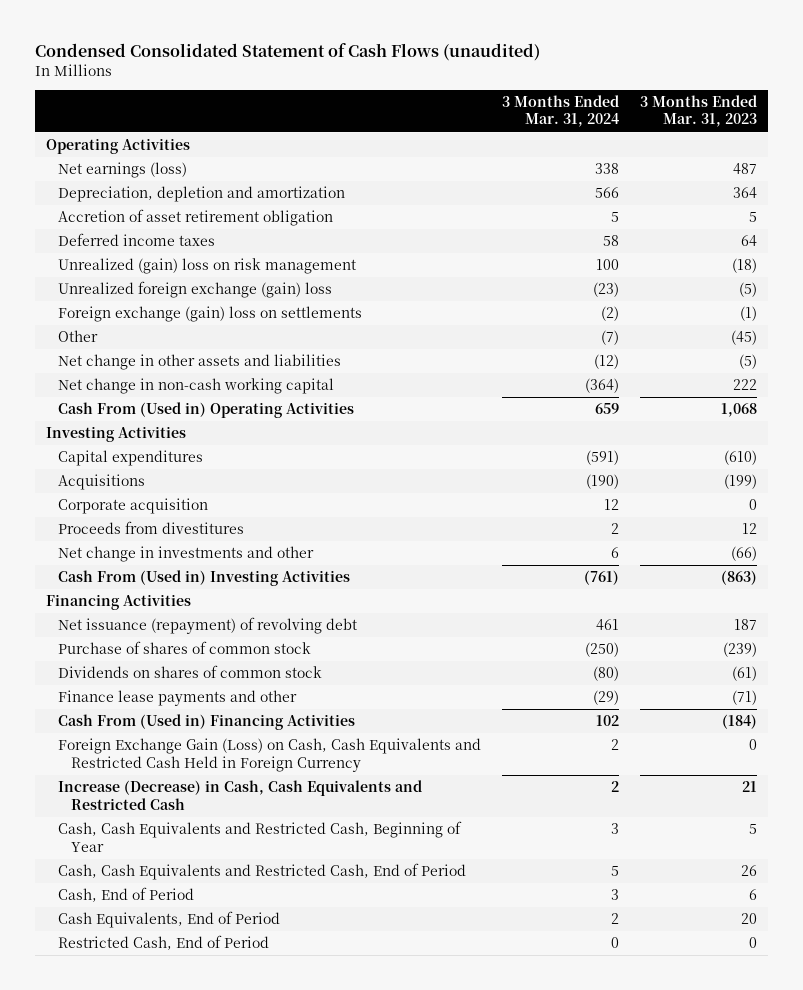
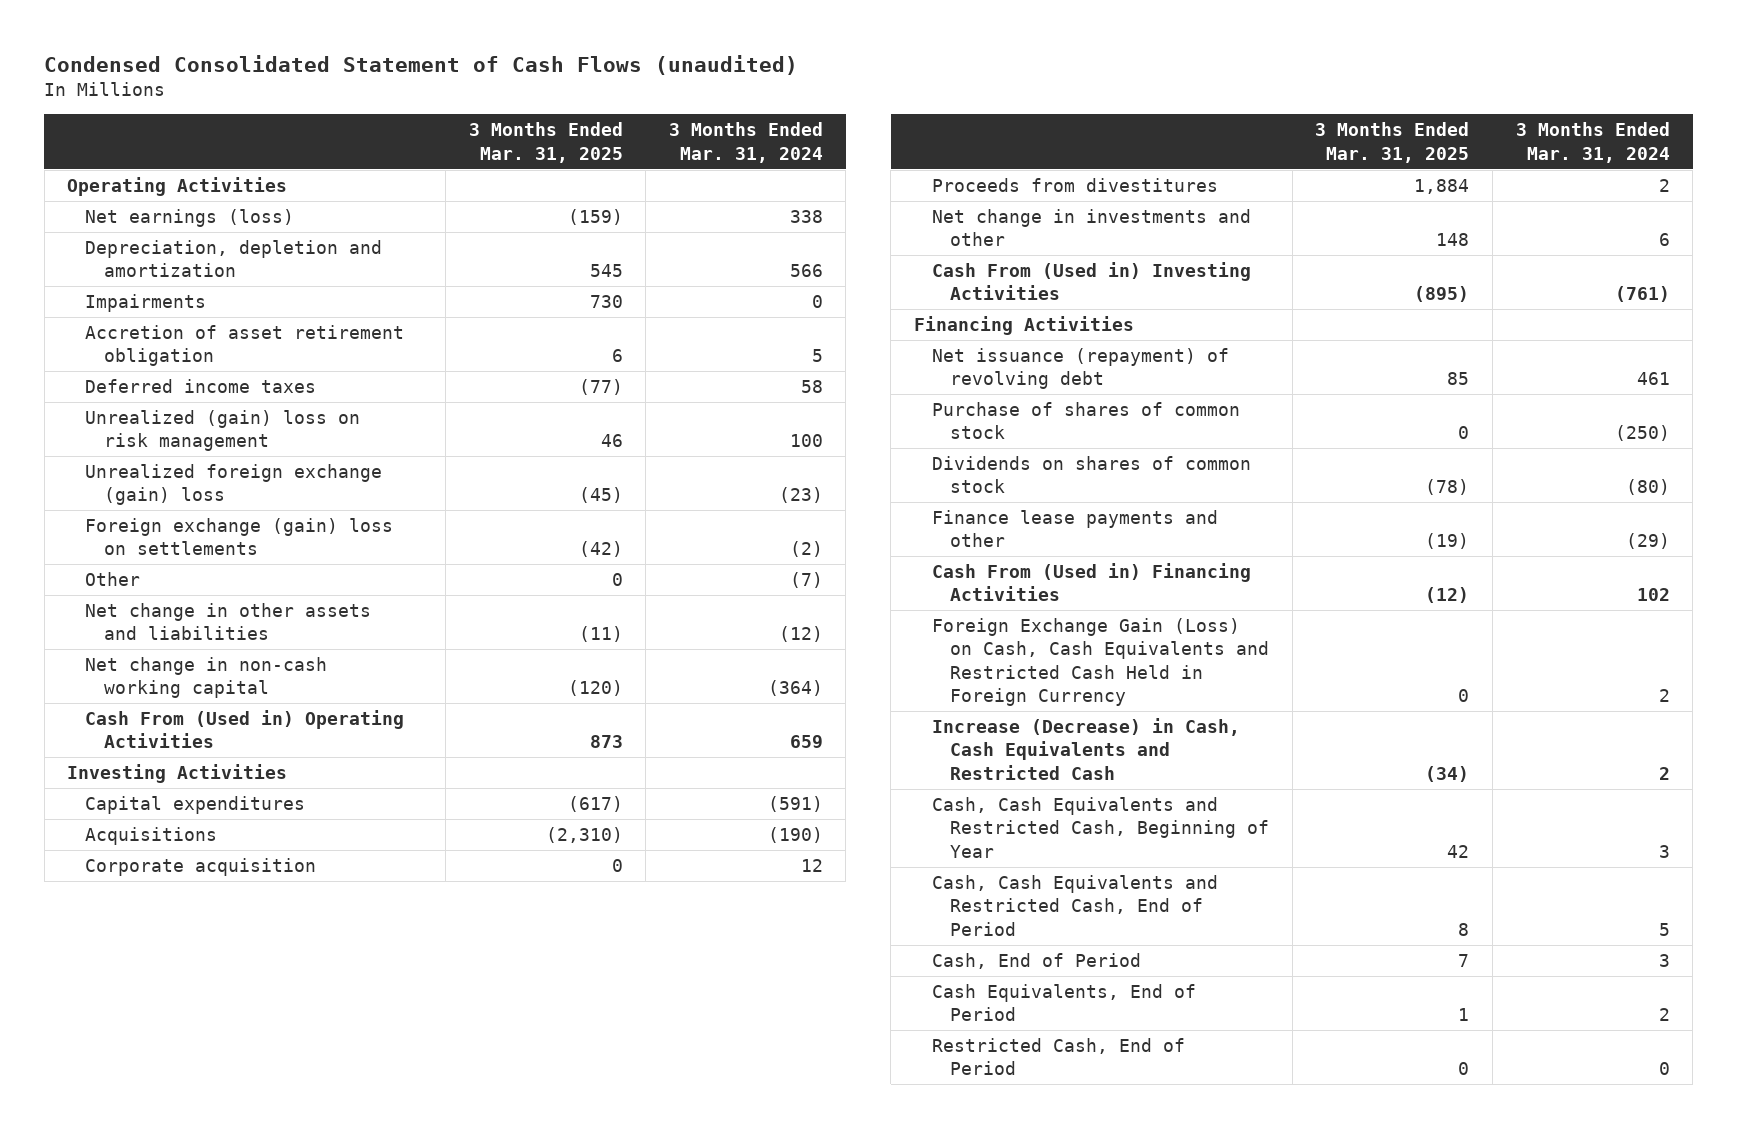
[640,94,758,128] 3 Months Ended Mar. 31, 2023 -> none
none -> [468,122,623,163] 3 Months Ended Mar. 31, 2025
none -> [85,294,207,313] Impairments

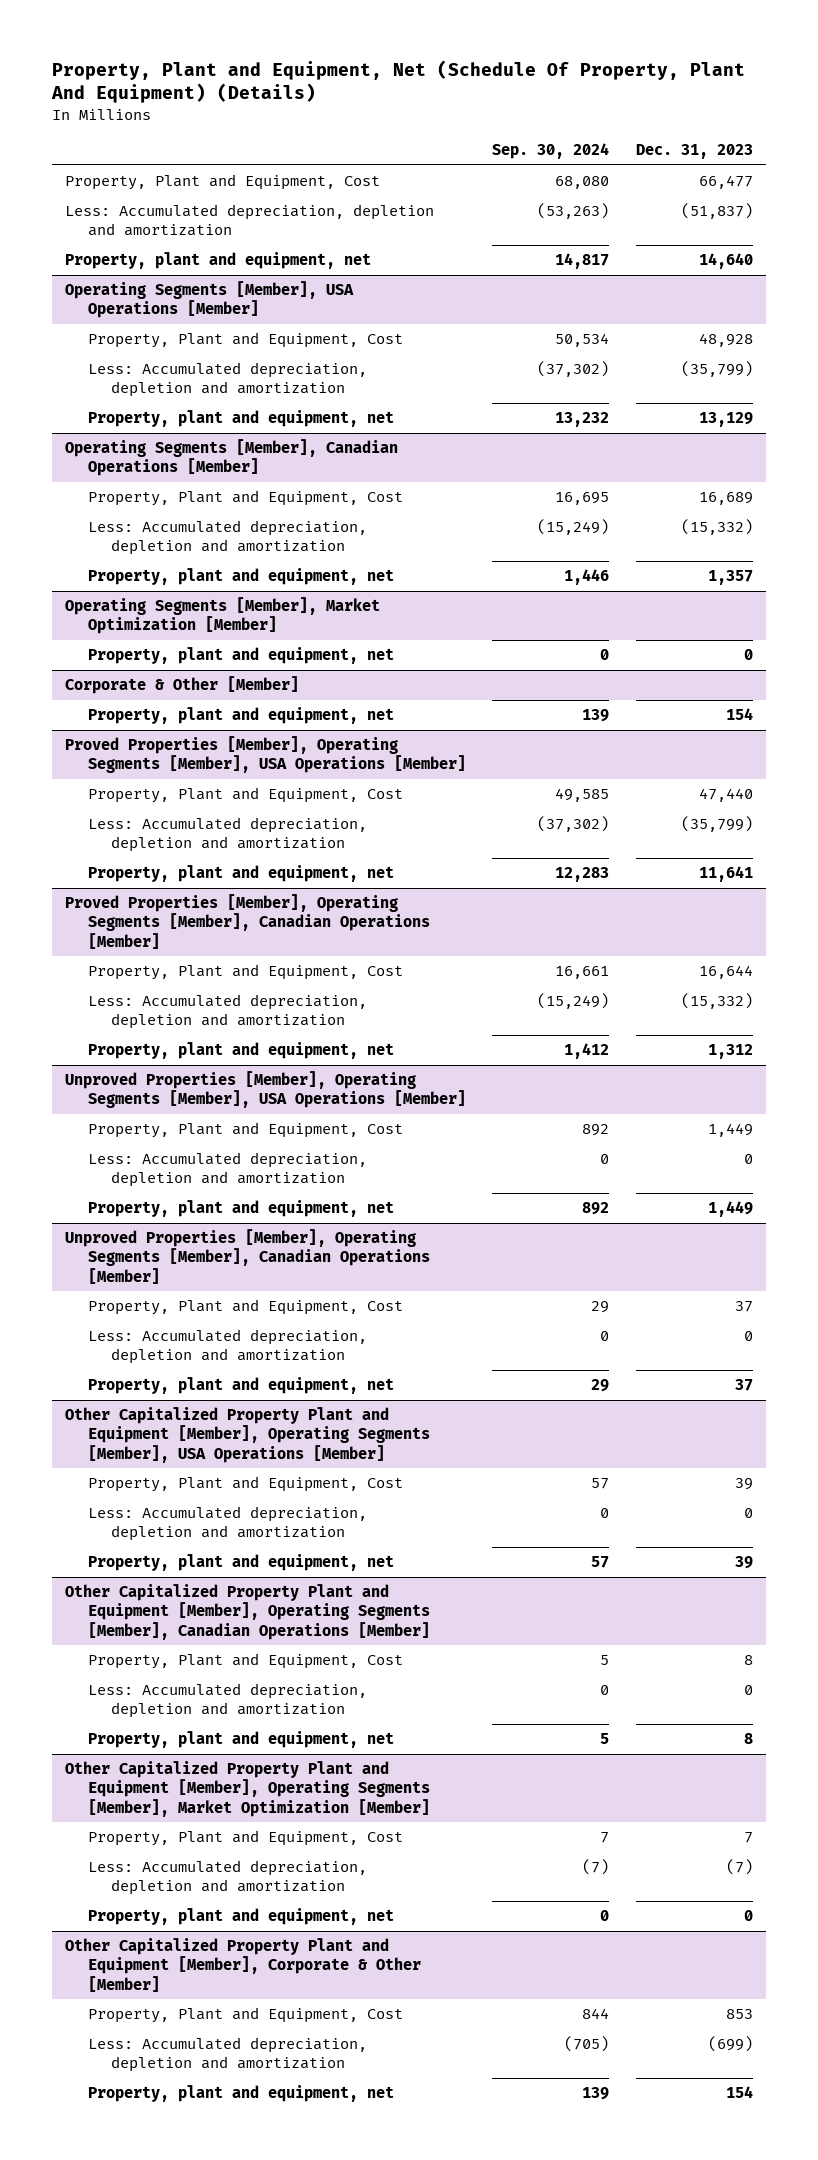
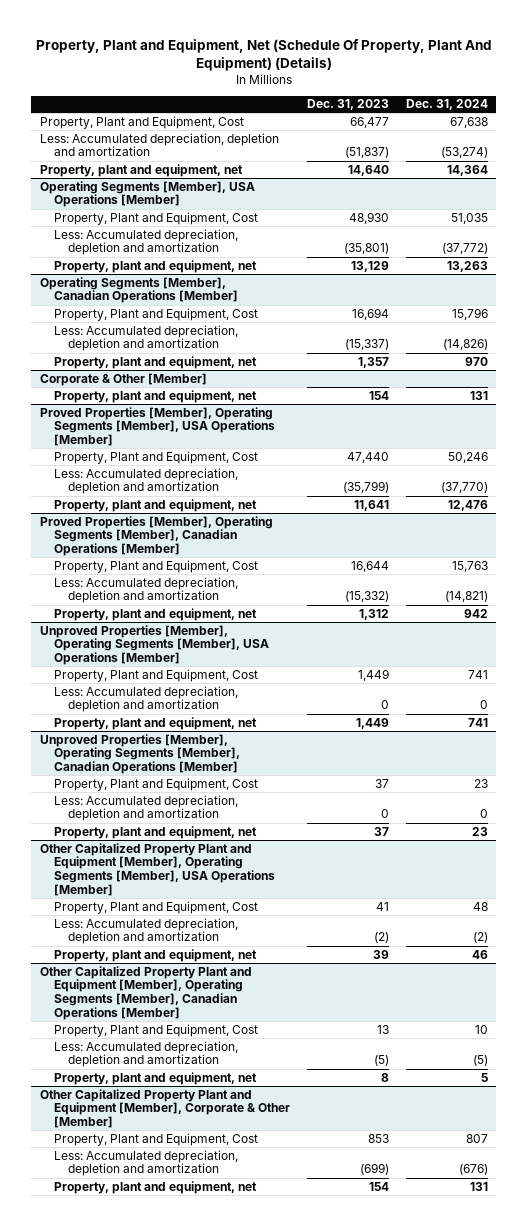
[492,143,610,160] Sep. 30, 2024 -> none
none -> [405,99,488,111] Dec. 31, 2024
[698,333,753,348] 48,928 -> [348,211,389,224] 48,930
[680,361,753,378] (35,799) -> [343,243,389,255] (35,801)
[698,492,753,506] 16,689 -> [351,307,389,320] 16,694
[680,519,753,536] (15,332) -> [344,339,389,351] (15,337)
[65,597,381,635] Operating Segments [Member], Market Optimization [Member] -> none
[88,647,395,665] Property, plant and equipment, net -> none
[734,1478,753,1491] 39 -> [375,901,389,911] 41
[743,1508,753,1519] 0 -> [373,932,389,944] (2)
[743,1655,753,1666] 8 -> [376,1024,389,1034] 13
[743,1685,753,1696] 0 -> [373,1055,389,1067] (5)
[65,1761,431,1817] Other Capitalized Property Plant and Equipment [Member], Operating Segments [Member], Market Optimization [Member] -> none
[88,1830,404,1847] Property, Plant and Equipment, Cost -> none
[88,1860,368,1896] Less: Accumulated depreciation, depletion and amortization -> none
[88,1908,395,1926] Property, plant and equipment, net -> none

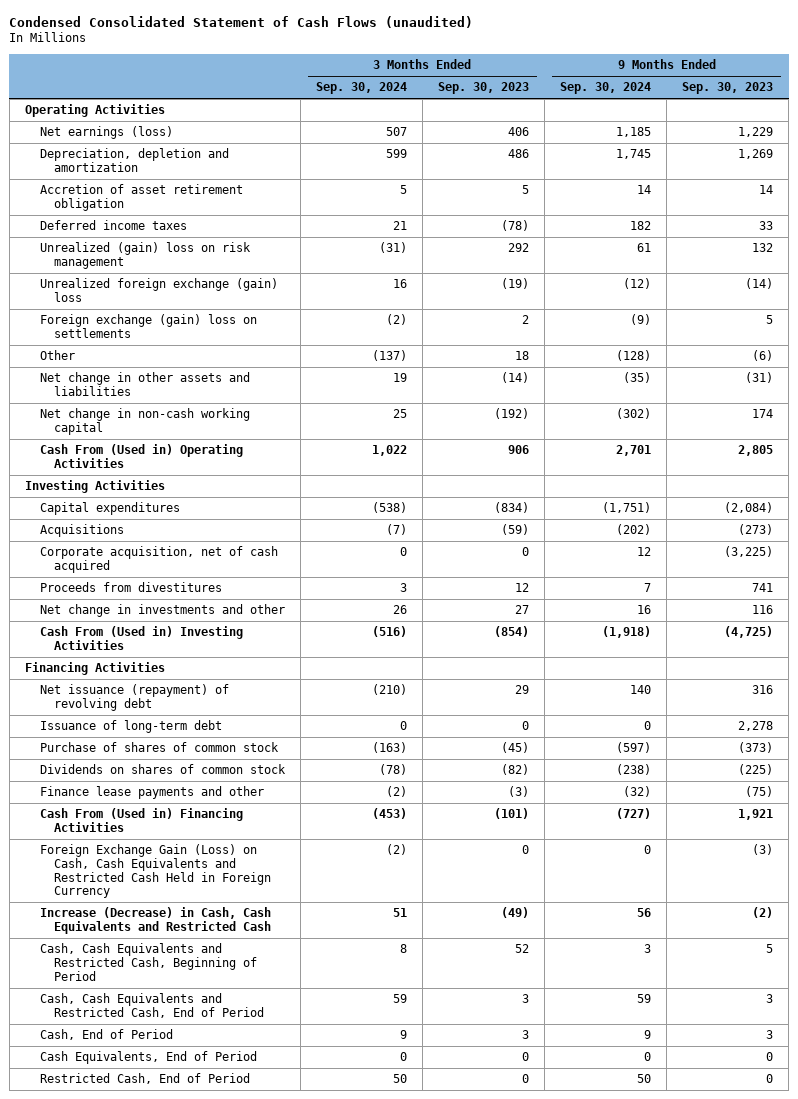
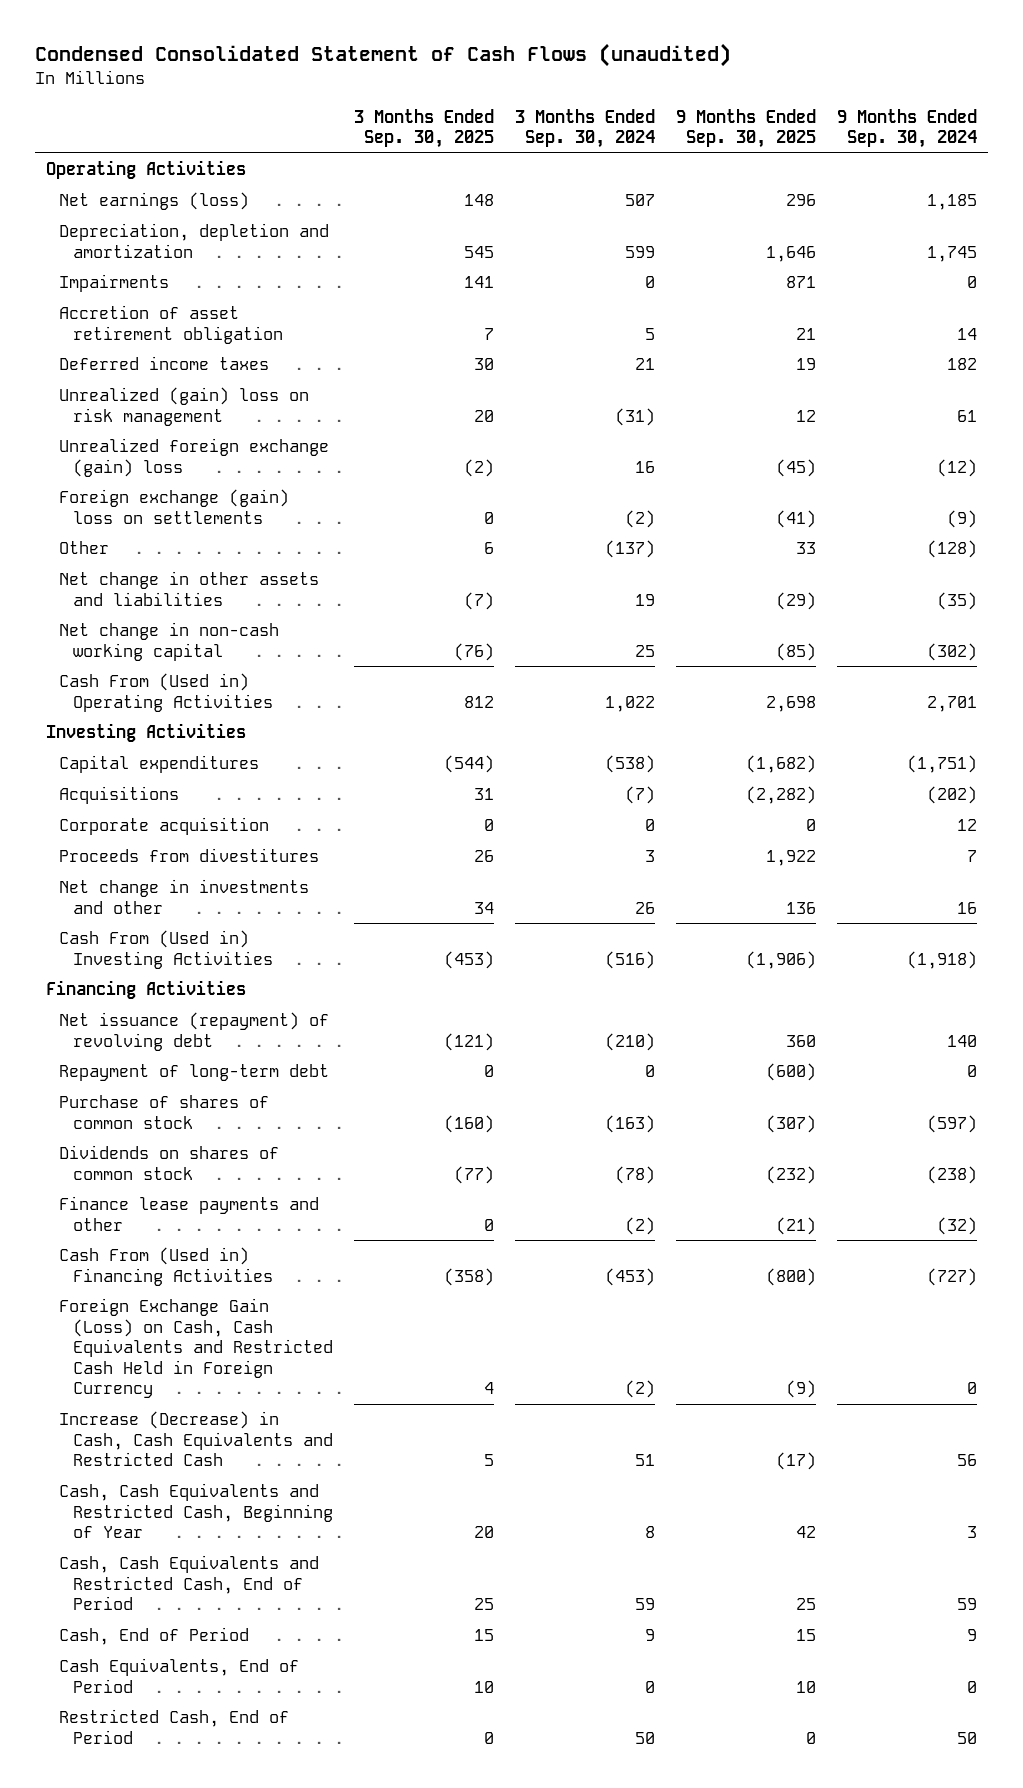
[437,82,529,95] Sep. 30, 2023 -> none
[682,82,774,95] Sep. 30, 2023 -> none
none -> [354,108,495,149] 3 Months Ended Sep. 30, 2025
none -> [676,108,817,149] 9 Months Ended Sep. 30, 2025
none -> [59,274,170,293] Impairments
[39,546,278,573] Corporate acquisition, net of cash acquired -> [59,817,270,836] Corporate acquisition
[39,720,222,734] Issuance of long-term debt -> [59,1064,330,1082] Repayment of long-term debt
[39,943,258,981] Cash, Cash Equivalents and Restricted Cash, Beginning of Period -> [59,1483,334,1539] Cash, Cash Equivalents and Restricted Cash, Beginning of Year

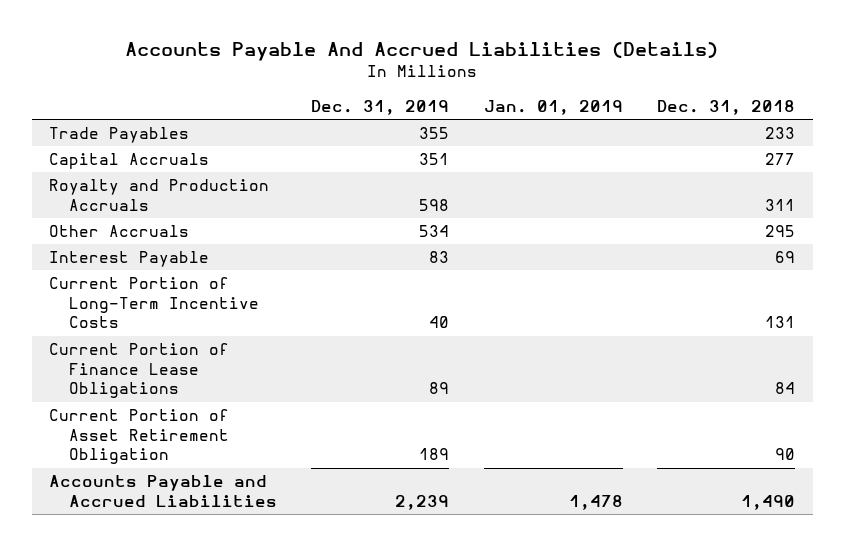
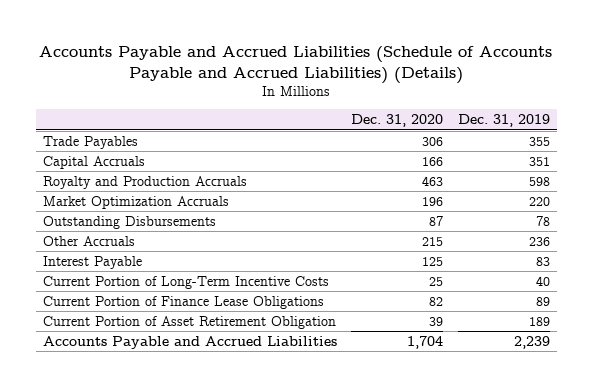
[125,42,719,62] Accounts Payable And Accrued Liabilities (Details) -> [39,45,553,84] Accounts Payable and Accrued Liabilities (Schedule of Accounts Payable and Accrued Liabilities) (Details)
[483,99,623,115] Jan. 01, 2019 -> none
[657,99,796,115] Dec. 31, 2018 -> none
none -> [351,114,444,128] Dec. 31, 2020
none -> [42,195,229,209] Market Optimization Accruals
none -> [42,215,216,229] Outstanding Disbursements
[419,225,450,238] 534 -> [528,236,550,246] 236

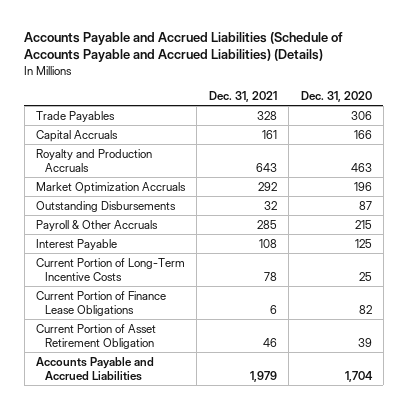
[457,114,550,128] Dec. 31, 2019 -> none
none -> [208,90,277,102] Dec. 31, 2021
[42,235,135,246] Other Accruals -> [36,219,159,231] Payroll & Other Accruals

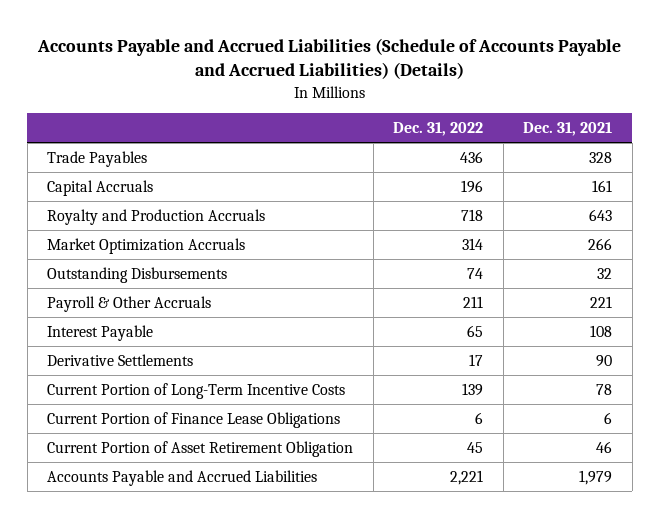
[300,90,372,102] Dec. 31, 2020 -> none
none -> [393,122,484,137] Dec. 31, 2022
[257,181,277,191] 292 -> [588,237,613,250] 266
[256,219,277,229] 285 -> [590,295,613,308] 221
none -> [47,353,194,366] Derivative Settlements

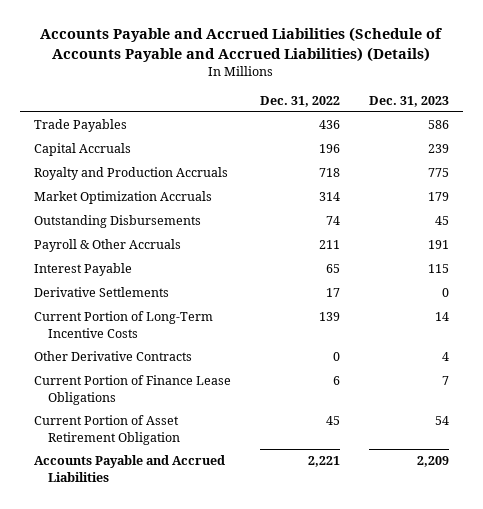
[523,122,613,137] Dec. 31, 2021 -> none
none -> [368,95,449,107] Dec. 31, 2023
none -> [34,351,193,362] Other Derivative Contracts

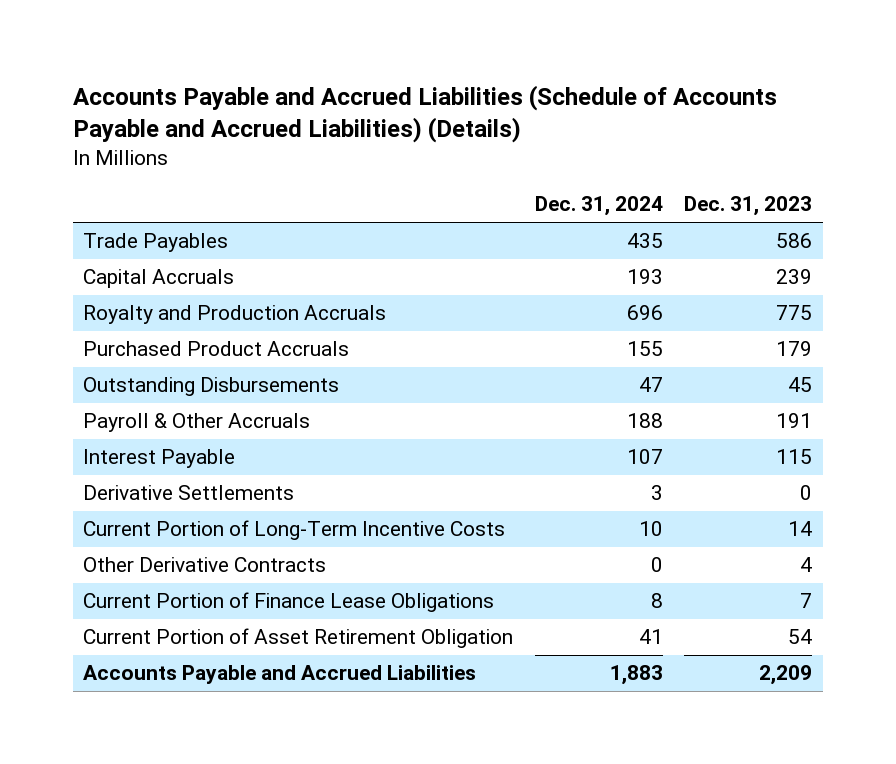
[259,95,340,107] Dec. 31, 2022 -> none
none -> [534,196,663,217] Dec. 31, 2024
[34,191,213,205] Market Optimization Accruals -> [83,341,350,357] Purchased Product Accruals

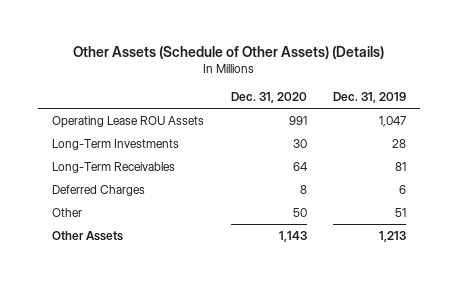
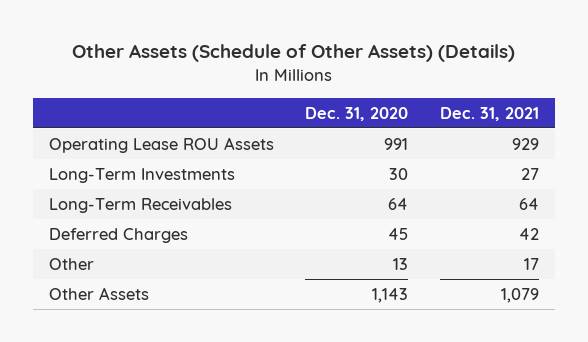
[333,92,407,104] Dec. 31, 2019 -> none
none -> [440,106,540,121] Dec. 31, 2021
[299,184,307,194] 8 -> [388,228,409,241] 45
[292,207,307,217] 50 -> [393,258,409,271] 13

